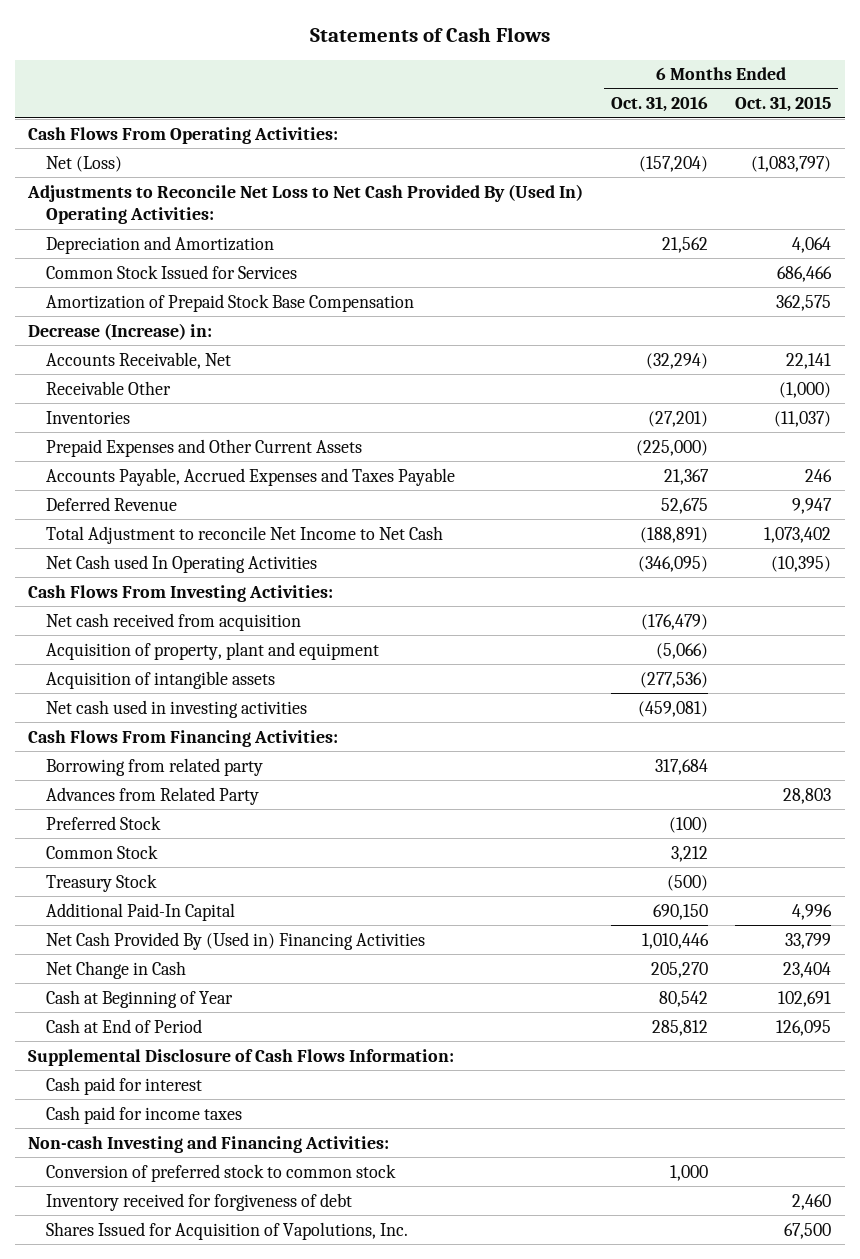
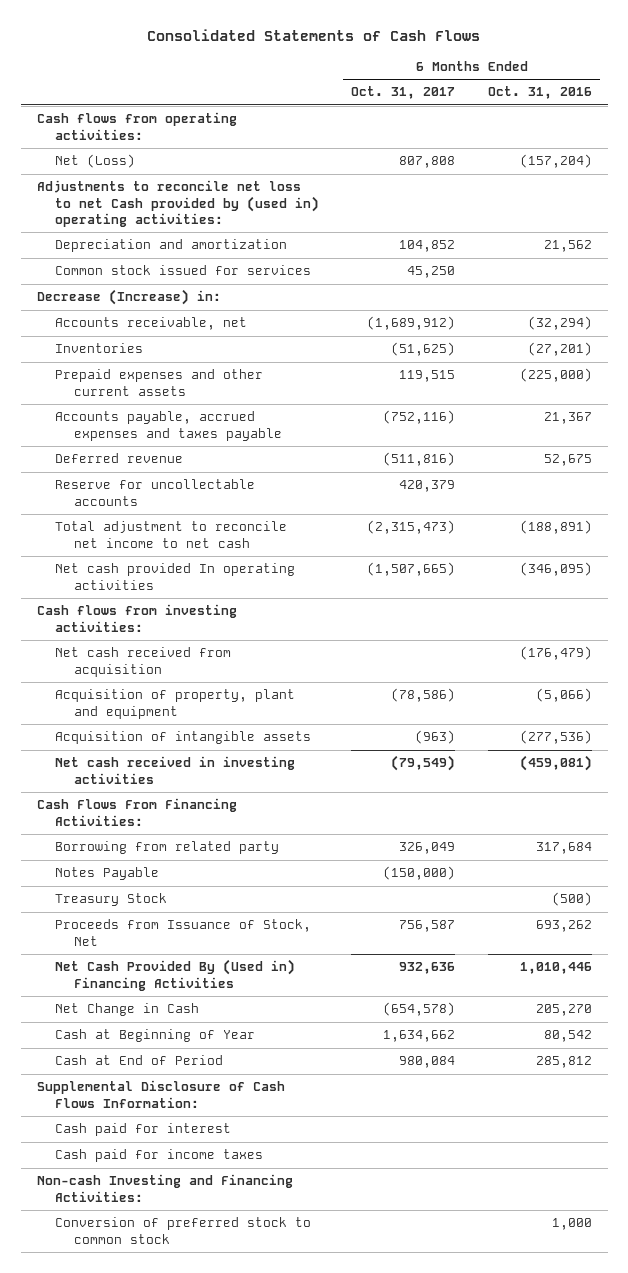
[309,27,550,43] Statements of Cash Flows -> [147,28,481,41] Consolidated Statements of Cash Flows
[735,96,832,113] Oct. 31, 2015 -> none
none -> [351,86,456,100] Oct. 31, 2017
[28,126,339,144] Cash Flows From Operating Activities: -> [36,112,237,140] Cash flows from operating activities:
[45,293,414,312] Amortization of Prepaid Stock Base Compensation -> none
[27,183,584,225] Adjustments to Reconcile Net Loss to Net Cash Provided By (Used In) Operating Activities: -> [36,180,320,228] Adjustments to reconcile net loss to net Cash provided by (used in) operating activities:
[45,235,274,254] Depreciation and Amortization -> [55,239,288,253] Depreciation and amortization
[45,264,297,279] Common Stock Issued for Services -> [55,265,312,276] Common stock issued for services
[45,380,171,395] Receivable Other -> none
[45,351,231,369] Accounts Receivable, Net -> [55,317,248,331] Accounts receivable, net
[45,438,362,457] Prepaid Expenses and Other Current Assets -> [55,369,264,396] Prepaid expenses and other current assets
[45,467,455,486] Accounts Payable, Accrued Expenses and Taxes Payable -> [55,411,282,441] Accounts payable, accrued expenses and taxes payable
[45,496,177,511] Deferred Revenue -> [55,453,184,464] Deferred revenue
none -> [55,479,256,506] Reserve for uncollectable accounts
[45,525,443,544] Total Adjustment to reconcile Net Income to Net Cash -> [55,521,288,548] Total adjustment to reconcile net income to net cash
[45,554,317,573] Net Cash used In Operating Activities -> [55,563,296,590] Net cash provided In operating activities
[28,584,334,602] Cash Flows From Investing Activities: -> [36,604,237,632] Cash flows from investing activities:
[45,699,307,718] Net cash used in investing activities -> [55,756,296,784] Net cash received in investing activities
[45,786,259,805] Advances from Related Party -> none
[45,815,161,830] Preferred Stock -> none
[45,844,158,859] Common Stock -> none
none -> [55,867,160,881] Notes Payable
[45,902,235,921] Additional Paid-In Capital -> none
none -> [55,919,312,946] Proceeds from Issuance of Stock, Net
[45,1192,352,1211] Inventory received for forgiveness of debt -> none
[45,1221,408,1240] Shares Issued for Acquisition of Vapolutions, Inc. -> none

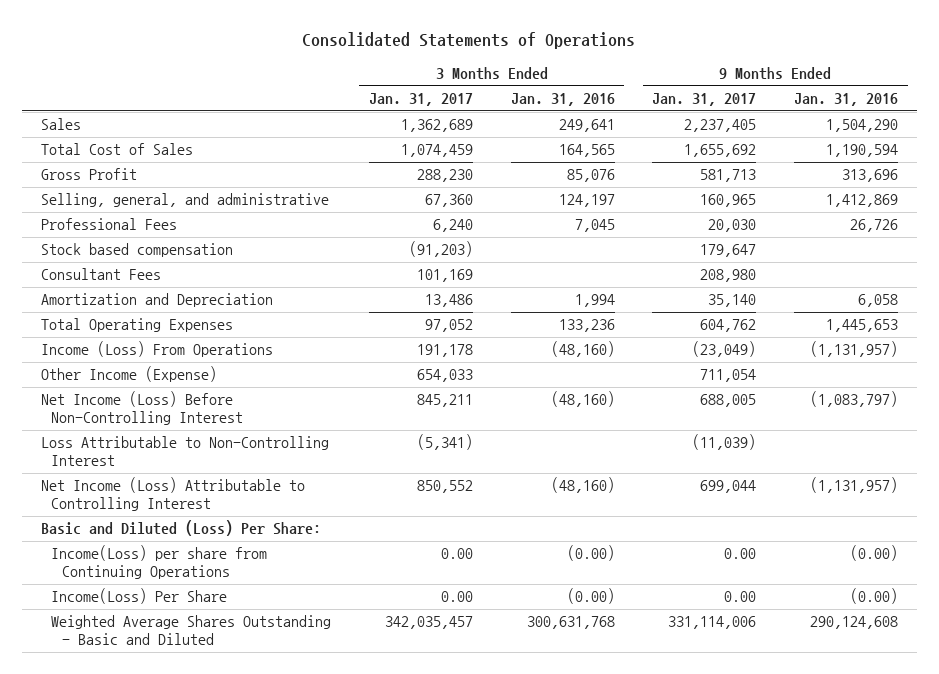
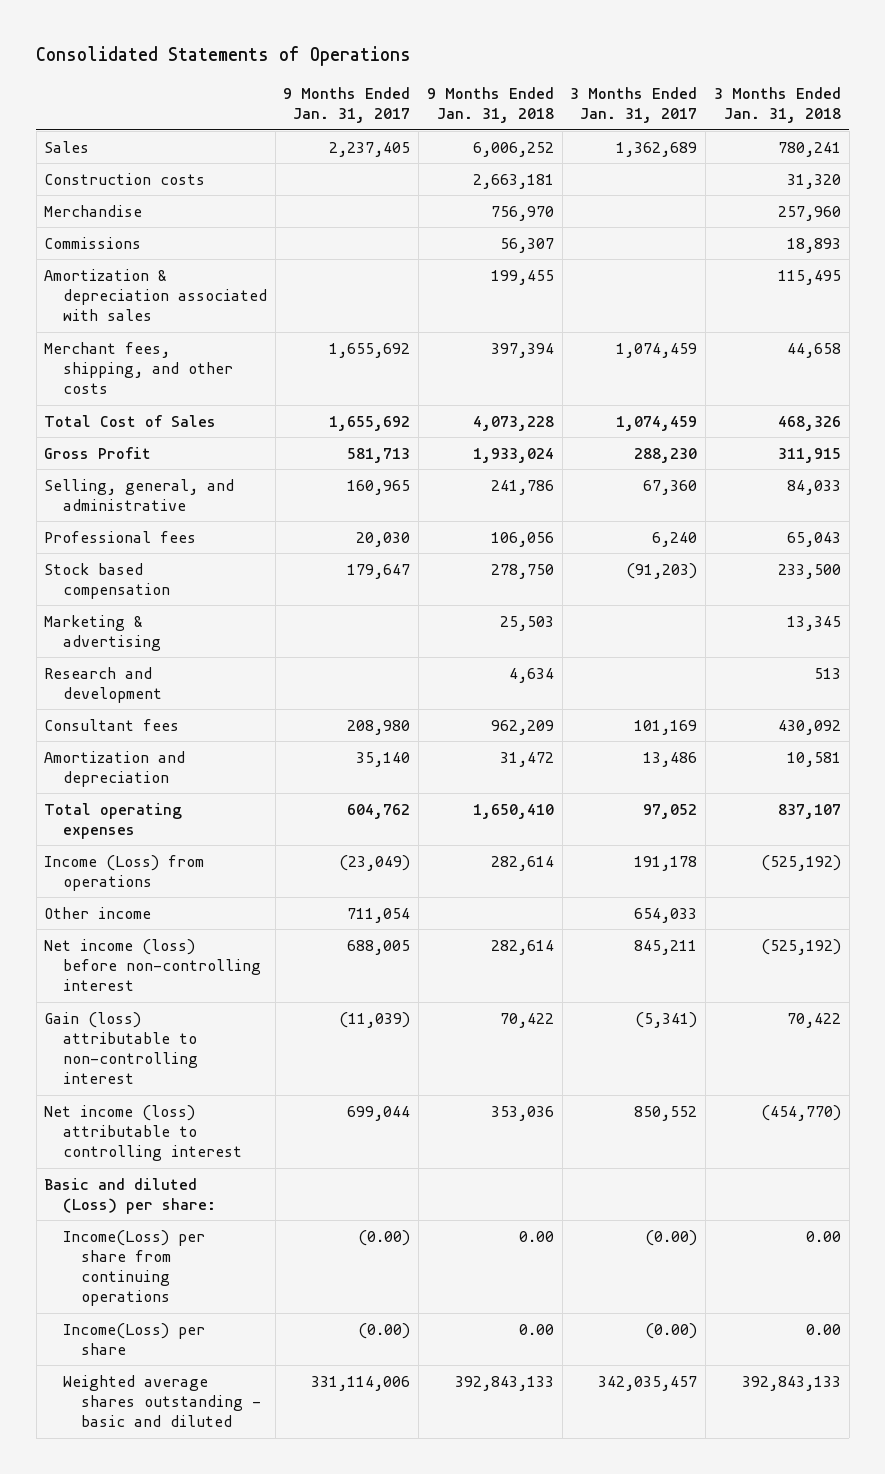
[510,93,615,107] Jan. 31, 2016 -> none
[794,93,899,107] Jan. 31, 2016 -> none
none -> [426,87,554,124] 9 Months Ended Jan. 31, 2018
none -> [713,87,841,124] 3 Months Ended Jan. 31, 2018
none -> [44,172,206,185] Construction costs
none -> [44,204,143,217] Merchandise
none -> [44,236,142,249] Commissions
none -> [44,268,267,322] Amortization & depreciation associated with sales
none -> [44,341,233,395] Merchant fees, shipping, and other costs
[40,218,177,231] Professional Fees -> [44,530,197,543] Professional fees
none -> [44,614,161,651] Marketing & advertising
none -> [44,666,162,703] Research and development
[40,268,161,281] Consultant Fees -> [44,718,180,731] Consultant fees
[40,293,273,308] Amortization and Depreciation -> [44,750,186,787] Amortization and depreciation
[40,318,233,333] Total Operating Expenses -> [44,802,183,839] Total operating expenses
[40,341,273,358] Income (Loss) From Operations -> [44,854,205,891] Income (Loss) from operations
[40,366,217,383] Other Income (Expense) -> [44,906,152,919] Other income
[40,391,244,426] Net Income (Loss) Before Non-Controlling Interest -> [44,938,261,992] Net income (loss) before non-controlling interest
[40,436,329,467] Loss Attributable to Non-Controlling Interest -> [44,1011,198,1085] Gain (loss) attributable to non-controlling interest
[40,477,305,512] Net Income (Loss) Attributable to Controlling Interest -> [44,1104,242,1162] Net income (loss) attributable to controlling interest
[40,520,321,537] Basic and Diluted (Loss) Per Share: -> [44,1177,216,1214] Basic and diluted (Loss) per share:
[51,545,268,580] Income(Loss) per share from Continuing Operations -> [62,1229,205,1307] Income(Loss) per share from continuing operations
[440,548,473,560] 0.00 -> [645,1229,698,1246] (0.00)
[724,548,757,560] 0.00 -> [358,1229,411,1246] (0.00)
[51,588,228,605] Income(Loss) Per Share -> [62,1322,205,1355] Income(Loss) per share
[440,591,473,603] 0.00 -> [645,1322,698,1339] (0.00)
[724,591,757,603] 0.00 -> [358,1322,411,1339] (0.00)
[51,615,332,646] Weighted Average Shares Outstanding - Basic and Diluted -> [62,1374,262,1428] Weighted average shares outstanding - basic and diluted

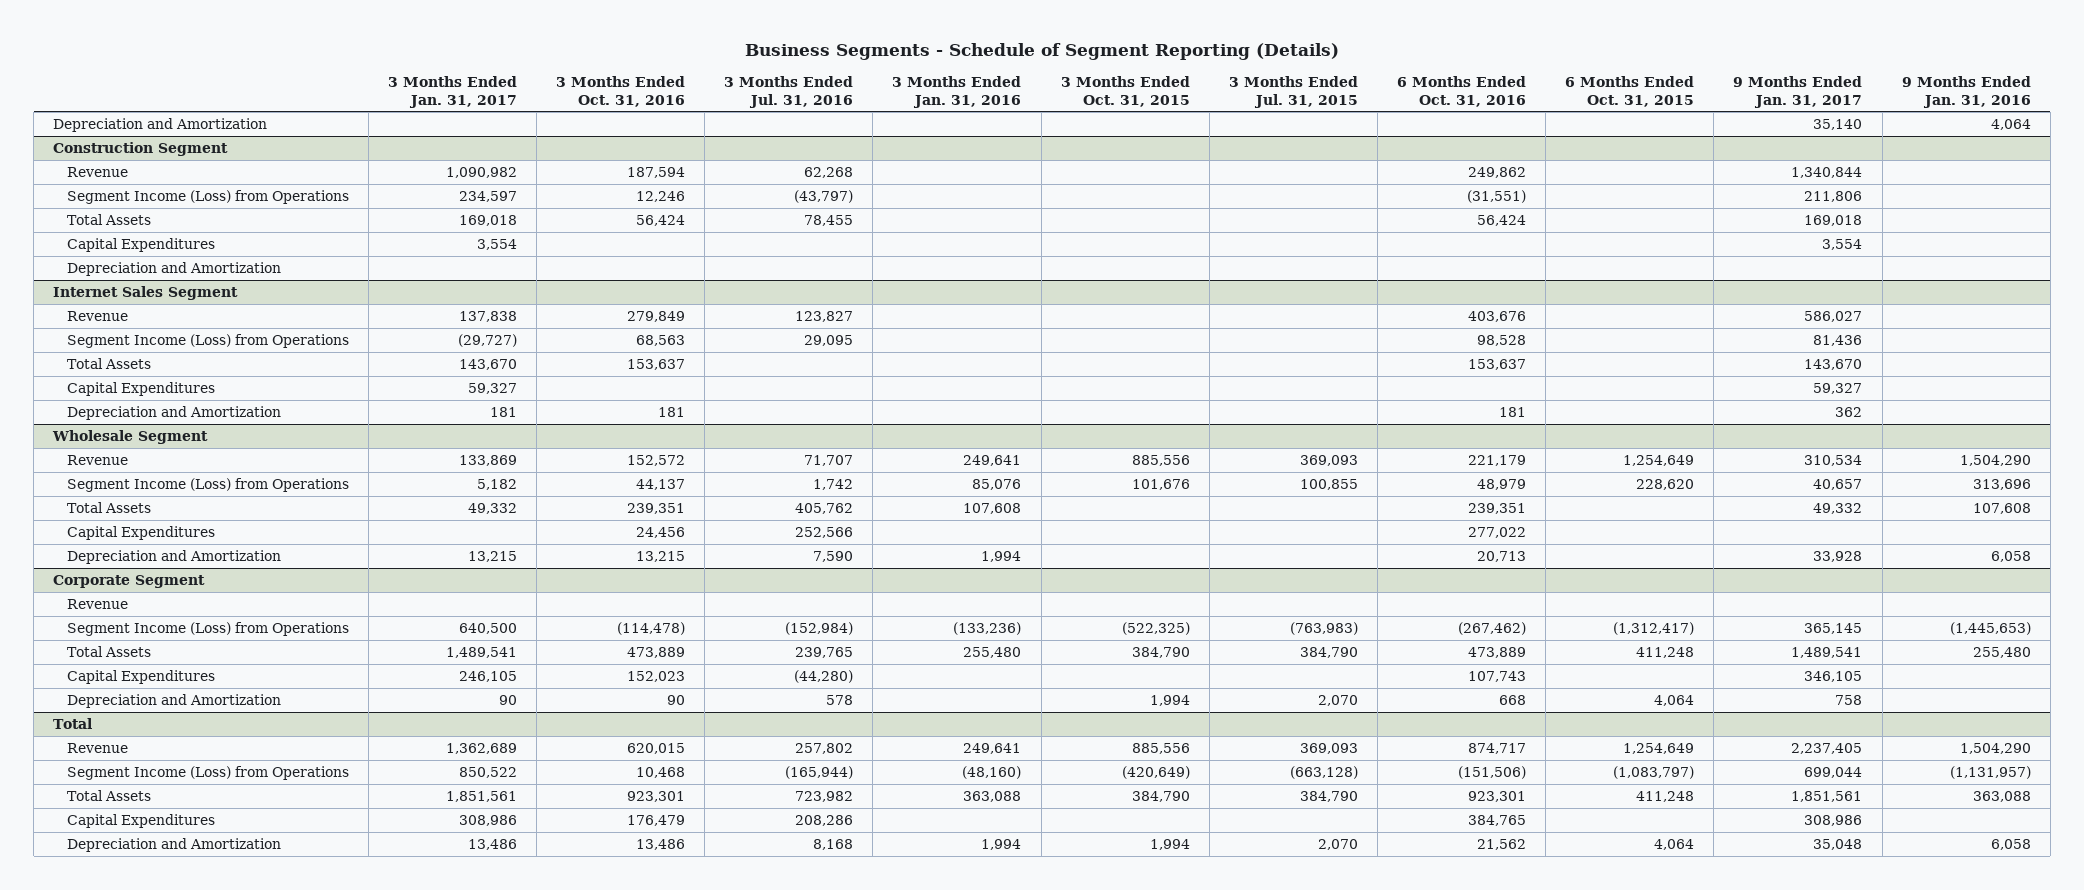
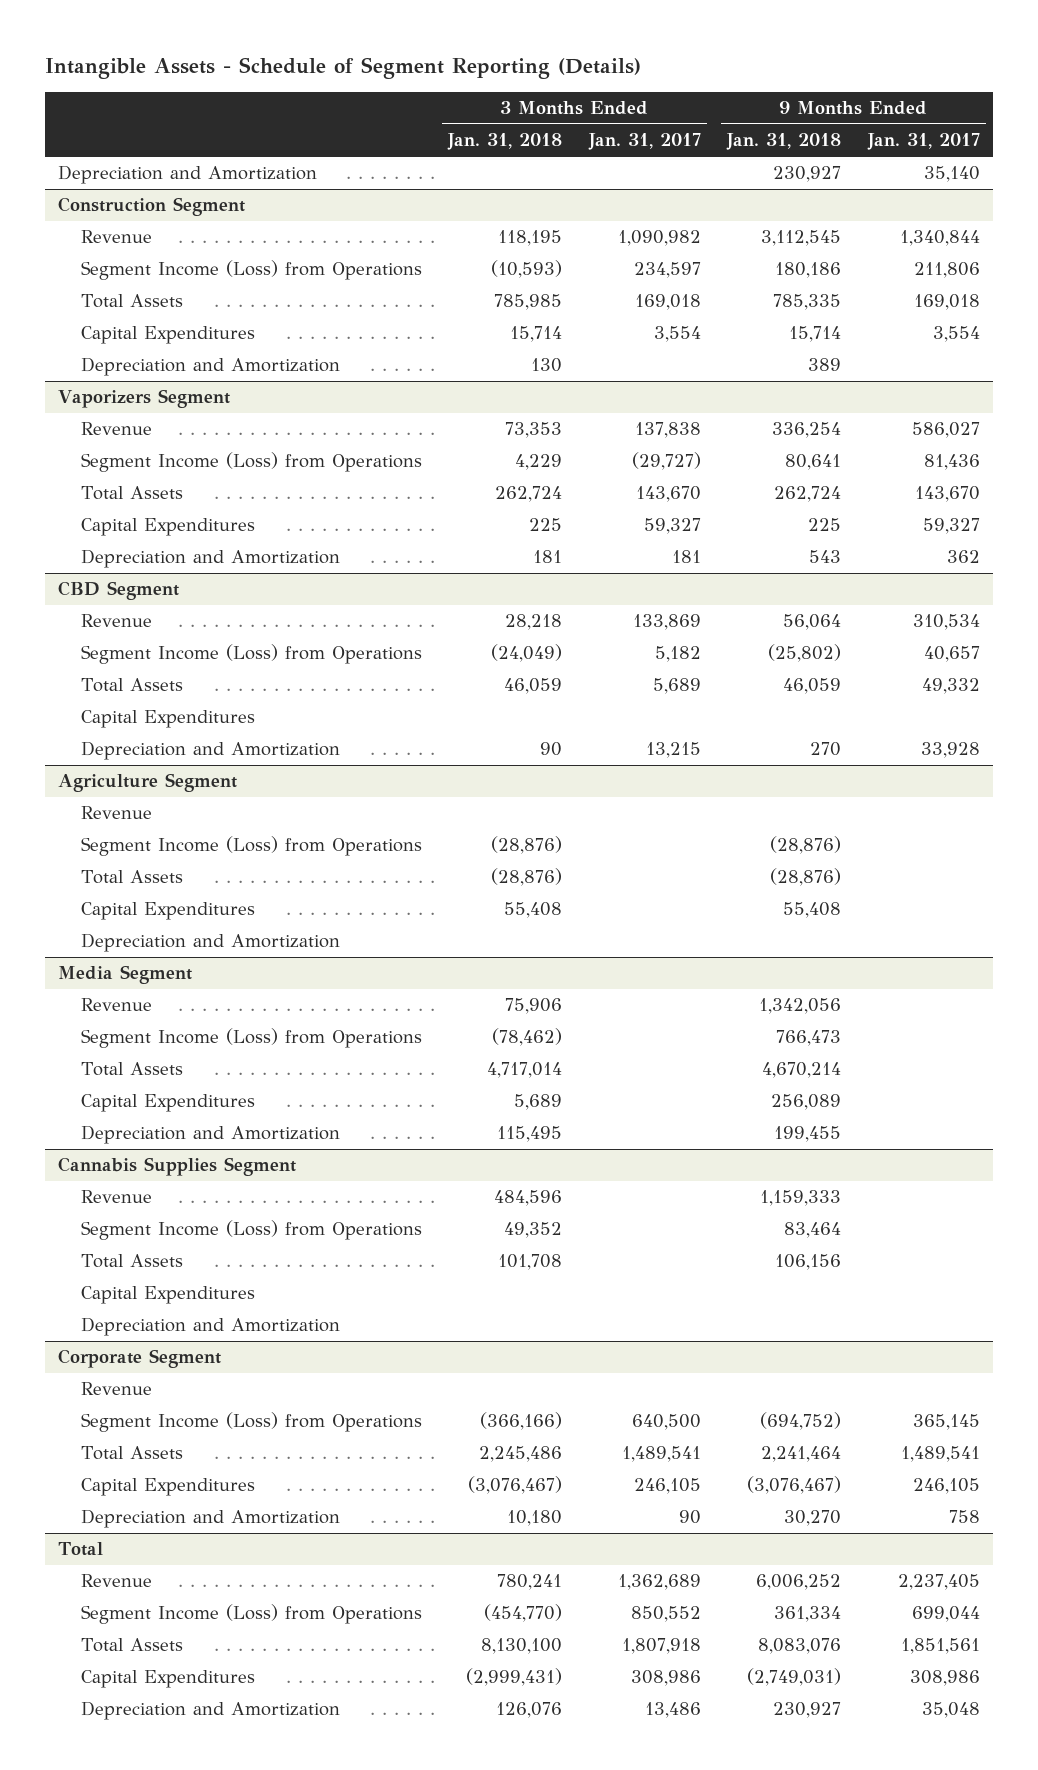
[744,42,1339,60] Business Segments - Schedule of Segment Reporting (Details) -> [45,57,642,80] Intangible Assets - Schedule of Segment Reporting (Details)
[556,75,686,107] 3 Months Ended Oct. 31, 2016 -> none
[724,75,854,108] 3 Months Ended Jul. 31, 2016 -> none
[892,75,1022,108] 3 Months Ended Jan. 31, 2016 -> none
[1060,75,1190,107] 3 Months Ended Oct. 31, 2015 -> none
[1228,75,1358,108] 3 Months Ended Jul. 31, 2015 -> none
[1397,75,1527,107] 6 Months Ended Oct. 31, 2016 -> none
[1565,75,1695,107] 6 Months Ended Oct. 31, 2015 -> none
[1901,75,2031,108] 9 Months Ended Jan. 31, 2016 -> none
none -> [447,133,563,151] Jan. 31, 2018
none -> [726,133,842,151] Jan. 31, 2018
[53,286,239,301] Internet Sales Segment -> none
none -> [58,389,231,409] Vaporizers Segment
[52,430,209,445] Wholesale Segment -> none
none -> [58,581,180,601] CBD Segment
[467,503,517,515] 49,332 -> [652,678,701,695] 5,689
none -> [58,773,238,793] Agriculture Segment
none -> [80,806,152,820] Revenue
none -> [80,836,422,857] Segment Income (Loss) from Operations
none -> [80,870,183,885] Total Assets
none -> [80,902,255,921] Capital Expenditures
none -> [80,933,340,953] Depreciation and Amortization
none -> [58,965,193,985] Media Segment
none -> [80,998,152,1012] Revenue
none -> [80,1028,422,1049] Segment Income (Loss) from Operations
none -> [80,1062,183,1077] Total Assets
none -> [80,1094,255,1113] Capital Expenditures
none -> [80,1125,340,1145] Depreciation and Amortization
none -> [58,1157,297,1177] Cannabis Supplies Segment
none -> [80,1190,152,1204] Revenue
none -> [80,1220,422,1241] Segment Income (Loss) from Operations
none -> [80,1254,183,1269] Total Assets
none -> [80,1286,255,1305] Capital Expenditures
none -> [80,1317,340,1337] Depreciation and Amortization
[1804,671,1863,683] 346,105 -> [912,1478,980,1495] 246,105
[458,767,517,779] 850,522 -> [630,1606,701,1623] 850,552
[445,791,517,803] 1,851,561 -> [621,1638,701,1655] 1,807,918

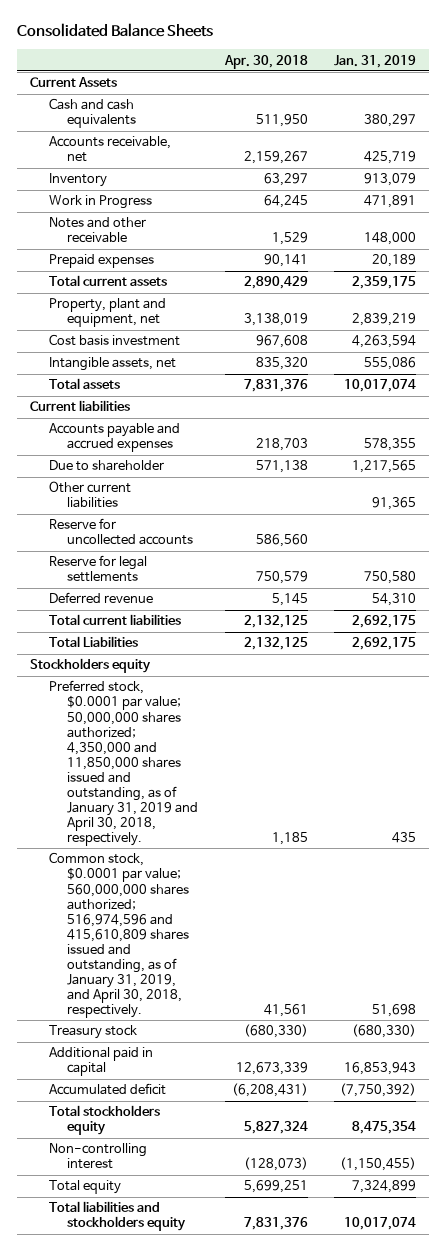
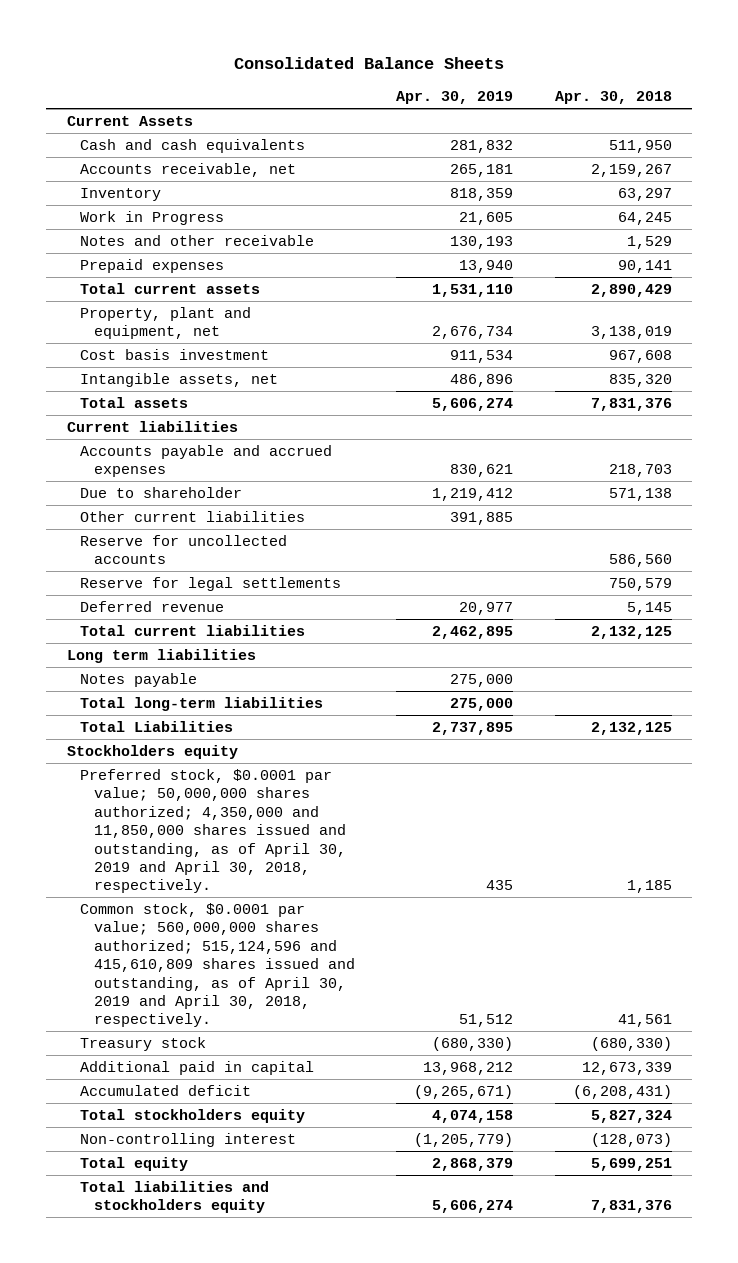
[333,54,416,68] Jan. 31, 2019 -> none
none -> [396,91,514,105] Apr. 30, 2019
none -> [66,648,256,663] Long term liabilities
none -> [80,672,198,687] Notes payable
none -> [80,696,324,711] Total long-term liabilities
[48,680,199,846] Preferred stock, $0.0001 par value; 50,000,000 shares authorized; 4,350,000 and 11,850,000 shares issued and outstanding, as of January 31, 2019 and April 30, 2018, respectively. -> [80,768,346,894] Preferred stock, $0.0001 par value; 50,000,000 shares authorized; 4,350,000 and 11,850,000 shares issued and outstanding, as of April 30, 2019 and April 30, 2018, respectively.
[48,852,190,1018] Common stock, $0.0001 par value; 560,000,000 shares authorized; 516,974,596 and 415,610,809 shares issued and outstanding, as of January 31, 2019, and April 30, 2018, respectively. -> [80,902,355,1028] Common stock, $0.0001 par value; 560,000,000 shares authorized; 515,124,596 and 415,610,809 shares issued and outstanding, as of April 30, 2019 and April 30, 2018, respectively.

